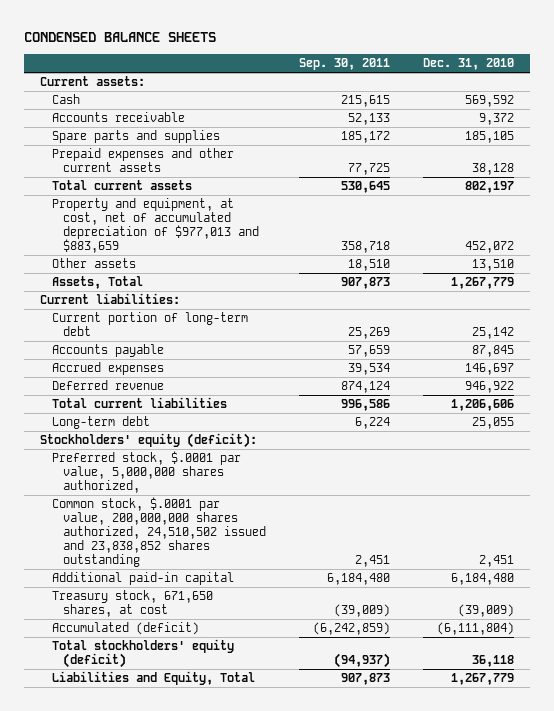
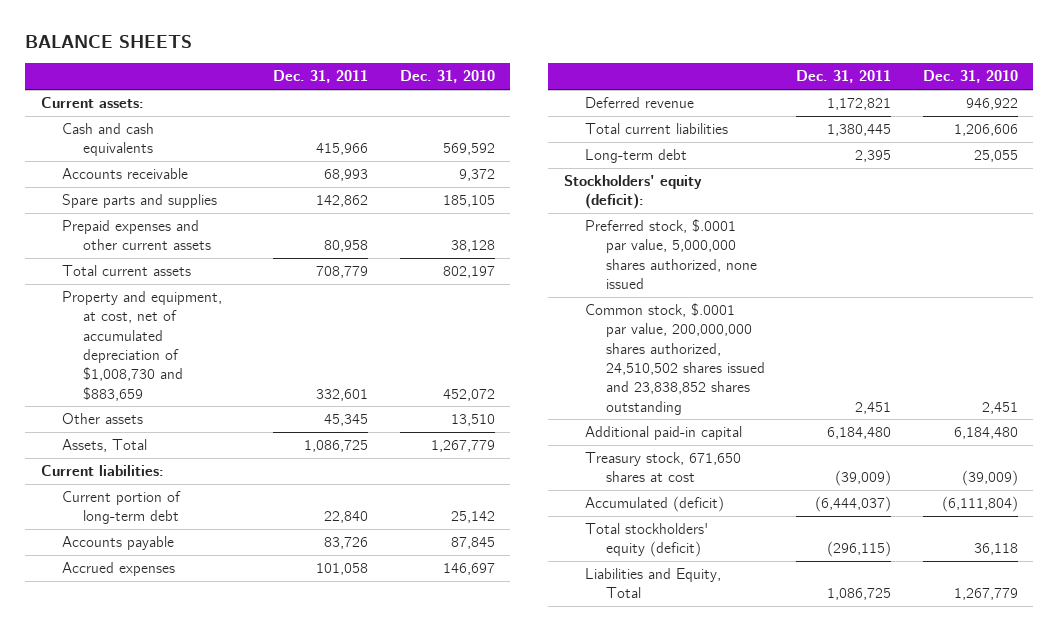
[23,32,216,43] CONDENSED BALANCE SHEETS -> [24,35,192,49] BALANCE SHEETS
[298,58,390,71] Sep. 30, 2011 -> none
none -> [273,70,369,84] Dec. 31, 2011
[51,94,80,105] Cash -> [61,123,154,157] Cash and cash equivalents
[51,198,260,254] Property and equipment, at cost, net of accumulated depreciation of $977,013 and $883,659 -> [61,291,222,401] Property and equipment, at cost, net of accumulated depreciation of $1,008,730 and $883,659
[51,451,241,494] Preferred stock, $.0001 par value, 5,000,000 shares authorized, -> [584,219,757,290] Preferred stock, $.0001 par value, 5,000,000 shares authorized, none issued
[51,497,267,568] Common stock, $.0001 par value, 200,000,000 shares authorized, 24,510,502 issued and 23,838,852 shares outstanding -> [584,303,765,415] Common stock, $.0001 par value, 200,000,000 shares authorized, 24,510,502 shares issued and 23,838,852 shares outstanding
[51,590,213,618] Treasury stock, 671,650 shares, at cost -> [584,452,741,483] Treasury stock, 671,650 shares at cost

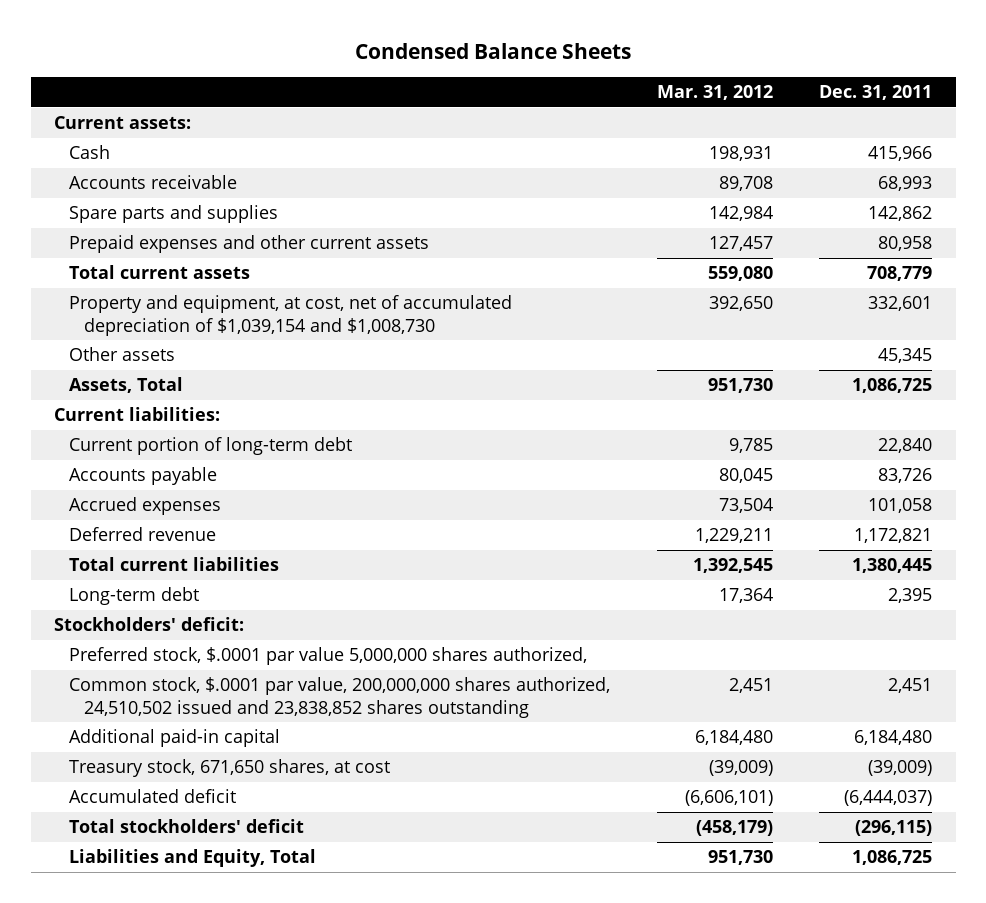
[24,35,192,49] BALANCE SHEETS -> [355,42,632,59] Condensed Balance Sheets
[399,70,495,84] Dec. 31, 2010 -> none
none -> [656,84,773,100] Mar. 31, 2012
[61,123,154,157] Cash and cash equivalents -> [68,145,110,160] Cash
[61,291,222,401] Property and equipment, at cost, net of accumulated depreciation of $1,008,730 and $883,659 -> [68,295,512,336] Property and equipment, at cost, net of accumulated depreciation of $1,039,154 and $1,008,730
[563,175,702,210] Stockholders' equity (deficit): -> [54,617,245,632] Stockholders' deficit:
[584,219,757,290] Preferred stock, $.0001 par value, 5,000,000 shares authorized, none issued -> [68,647,587,666] Preferred stock, $.0001 par value 5,000,000 shares authorized,
[584,303,765,415] Common stock, $.0001 par value, 200,000,000 shares authorized, 24,510,502 shares issued and 23,838,852 shares outstanding -> [68,677,610,718] Common stock, $.0001 par value, 200,000,000 shares authorized, 24,510,502 issued and 23,838,852 shares outstanding
[584,452,741,483] Treasury stock, 671,650 shares at cost -> [68,759,390,778] Treasury stock, 671,650 shares, at cost
[584,496,724,513] Accumulated (deficit) -> [68,789,236,804] Accumulated deficit
[584,523,708,558] Total stockholders' equity (deficit) -> [68,819,304,834] Total stockholders' deficit

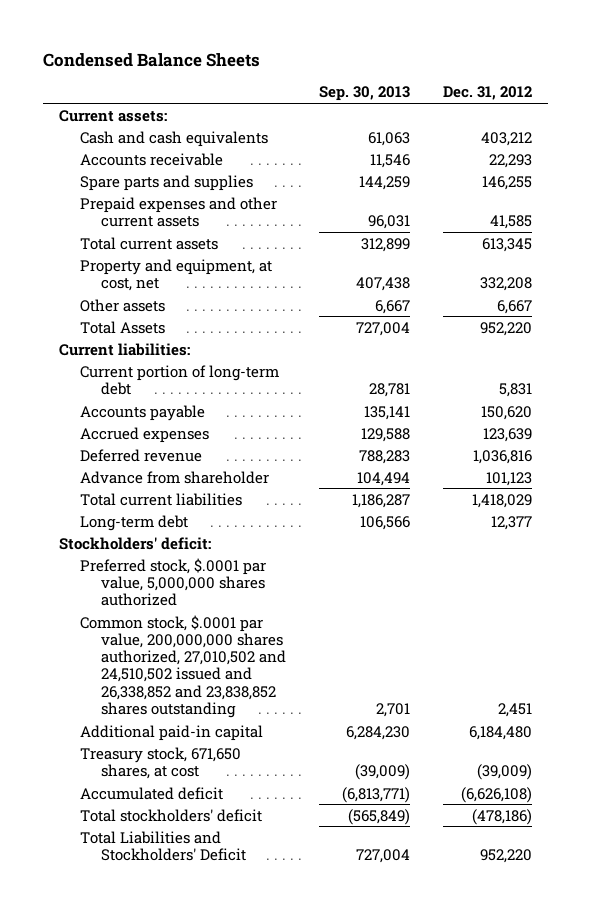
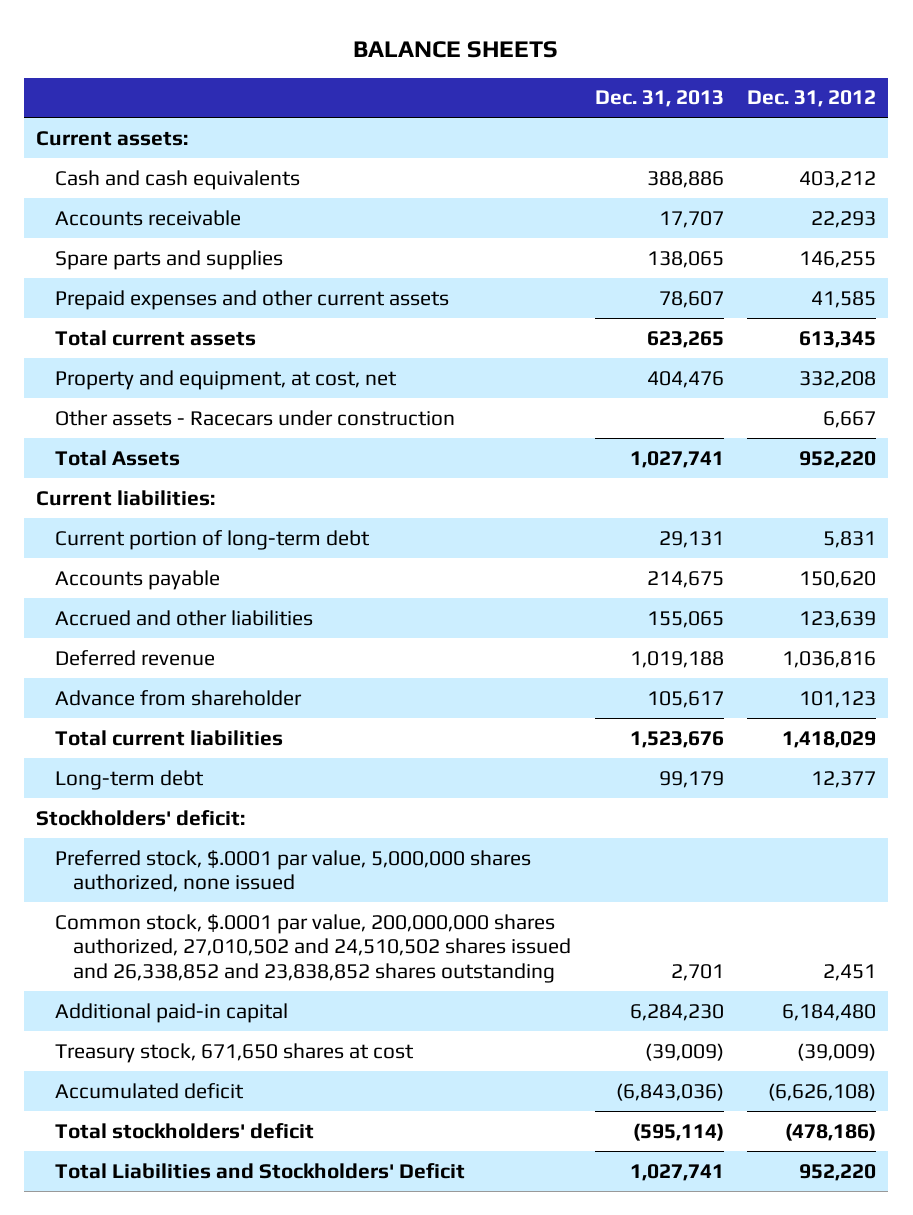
[42,52,260,67] Condensed Balance Sheets -> [353,40,559,58] BALANCE SHEETS
[318,86,410,102] Sep. 30, 2013 -> none
none -> [594,90,724,108] Dec. 31, 2013
[80,298,166,312] Other assets -> [54,409,455,426] Other assets - Racecars under construction
[80,426,210,443] Accrued expenses -> [54,609,313,626] Accrued and other liabilities
[80,557,267,607] Preferred stock, $.0001 par value, 5,000,000 shares authorized -> [54,849,531,893] Preferred stock, $.0001 par value, 5,000,000 shares authorized, none issued
[80,614,287,719] Common stock, $.0001 par value, 200,000,000 shares authorized, 27,010,502 and 24,510,502 issued and 26,338,852 and 23,838,852 shares outstanding -> [54,913,571,984] Common stock, $.0001 par value, 200,000,000 shares authorized, 27,010,502 and 24,510,502 shares issued and 26,338,852 and 23,838,852 shares outstanding
[80,746,242,779] Treasury stock, 671,650 shares, at cost -> [54,1042,414,1063] Treasury stock, 671,650 shares at cost

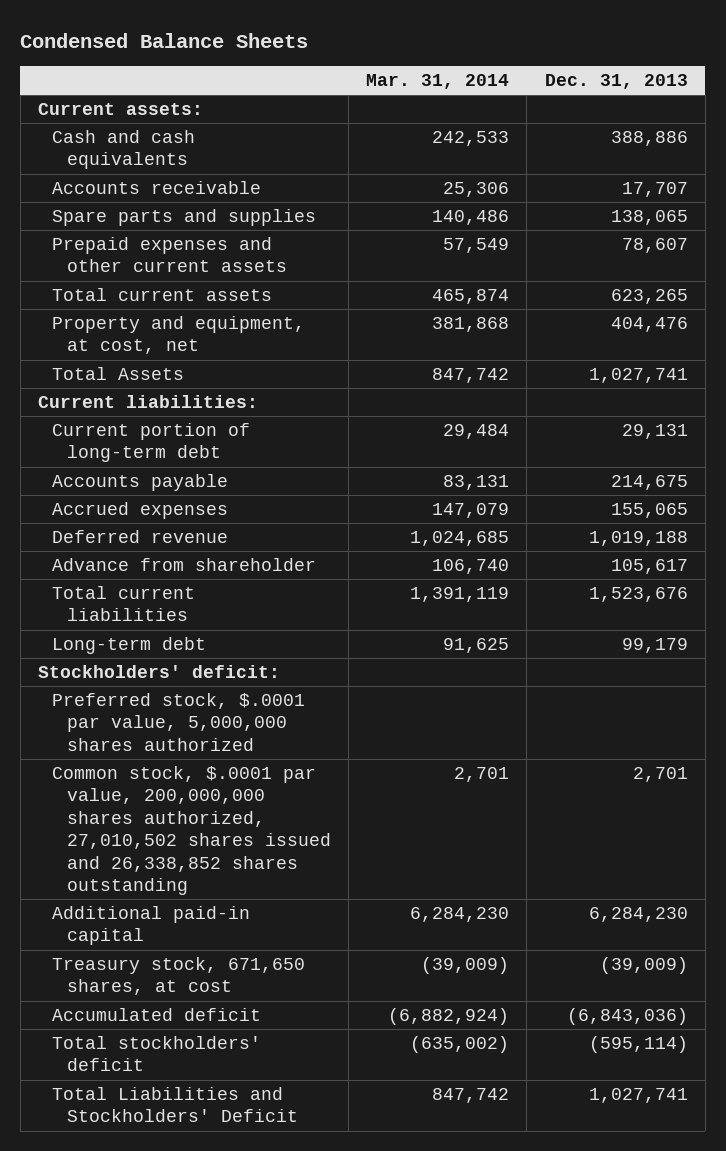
[353,40,559,58] BALANCE SHEETS -> [20,33,309,49] Condensed Balance Sheets
[747,90,877,108] Dec. 31, 2012 -> none
none -> [366,73,510,89] Mar. 31, 2014
[54,409,455,426] Other assets - Racecars under construction -> none
[54,609,313,626] Accrued and other liabilities -> [52,501,229,519] Accrued expenses
[54,849,531,893] Preferred stock, $.0001 par value, 5,000,000 shares authorized, none issued -> [52,692,306,751] Preferred stock, $.0001 par value, 5,000,000 shares authorized
[54,913,571,984] Common stock, $.0001 par value, 200,000,000 shares authorized, 27,010,502 and 24,510,502 shares issued and 26,338,852 and 23,838,852 shares outstanding -> [52,765,331,896] Common stock, $.0001 par value, 200,000,000 shares authorized, 27,010,502 shares issued and 26,338,852 shares outstanding
[54,1042,414,1063] Treasury stock, 671,650 shares at cost -> [52,956,306,996] Treasury stock, 671,650 shares, at cost

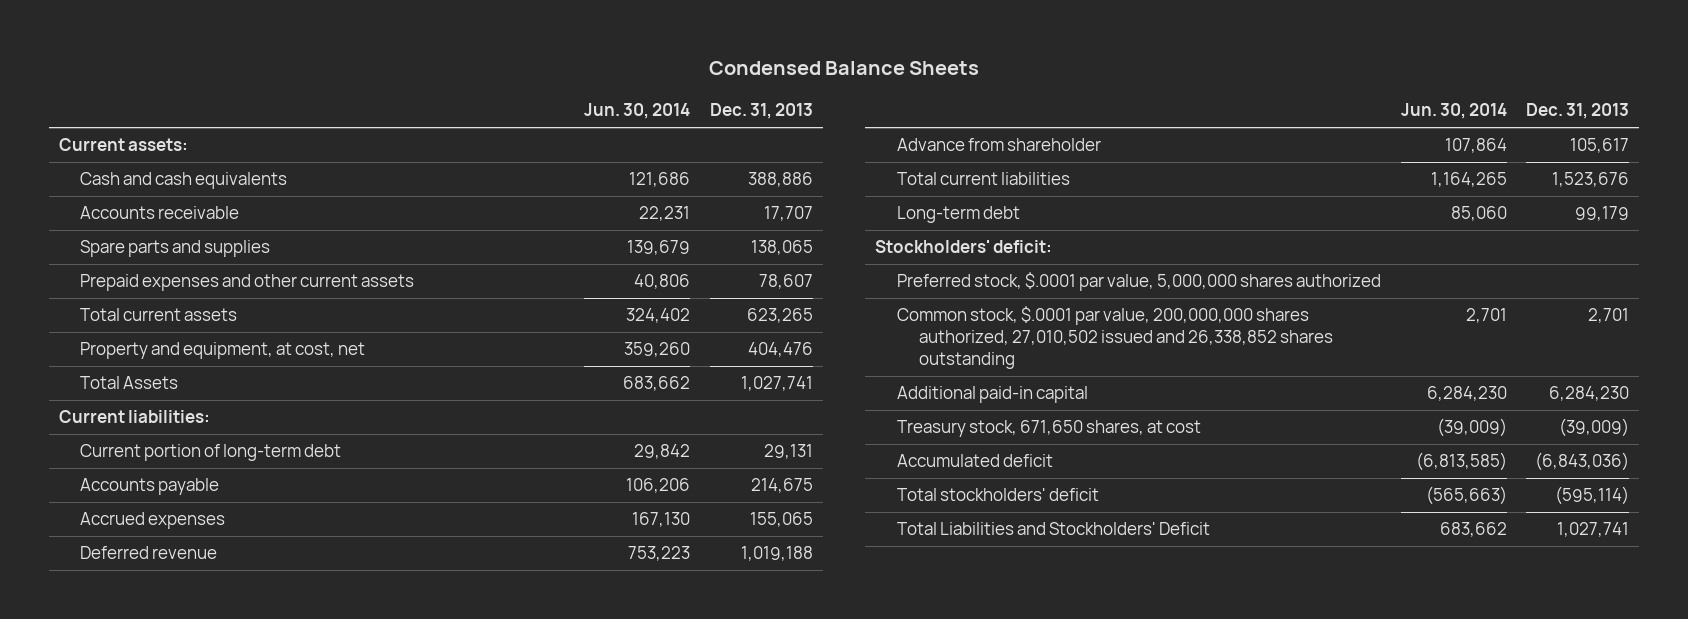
[366,73,510,89] Mar. 31, 2014 -> none
none -> [584,103,691,120] Jun. 30, 2014
[52,765,331,896] Common stock, $.0001 par value, 200,000,000 shares authorized, 27,010,502 shares issued and 26,338,852 shares outstanding -> [897,306,1334,370] Common stock, $.0001 par value, 200,000,000 shares authorized, 27,010,502 issued and 26,338,852 shares outstanding

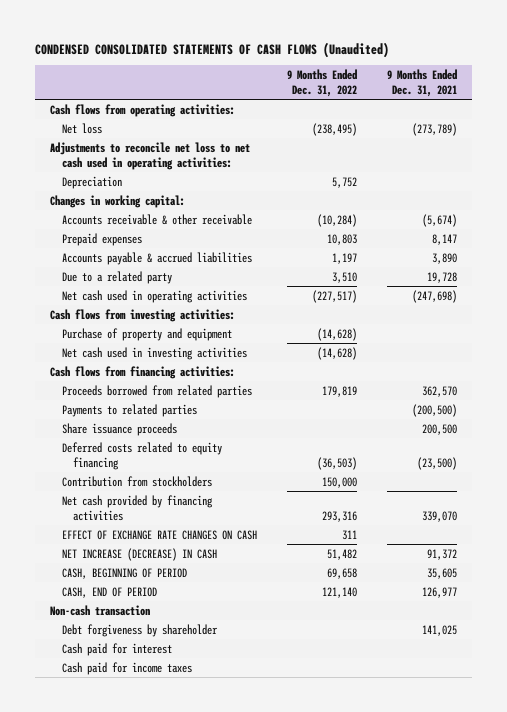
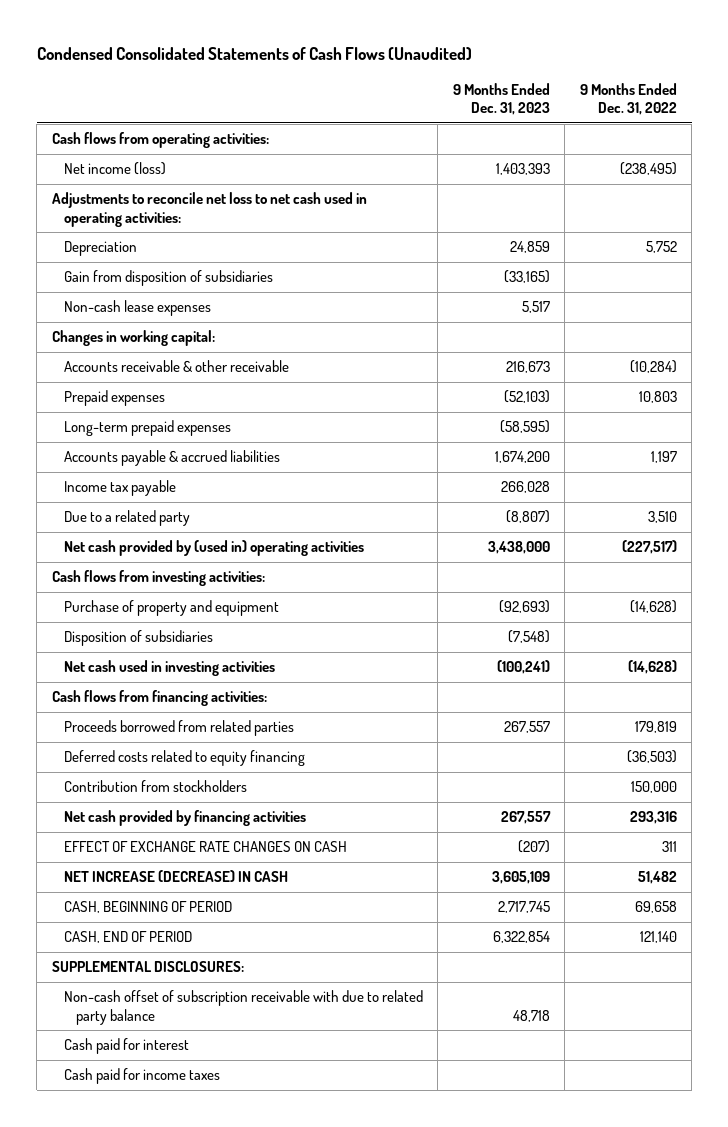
[35,41,390,58] CONDENSED CONSOLIDATED STATEMENTS OF CASH FLOWS (Unaudited) -> [36,46,472,60] Condensed Consolidated Statements of Cash Flows (Unaudited)
[387,69,458,98] 9 Months Ended Dec. 31, 2021 -> none
none -> [452,82,550,116] 9 Months Ended Dec. 31, 2023
[61,122,102,134] Net loss -> [63,162,166,176] Net income (loss)
none -> [63,270,273,287] Gain from disposition of subsidiaries
none -> [63,300,211,317] Non-cash lease expenses
none -> [63,420,231,437] Long-term prepaid expenses
none -> [63,480,176,497] Income tax payable
[61,289,247,303] Net cash used in operating activities -> [63,540,364,557] Net cash provided by (used in) operating activities
none -> [63,630,213,647] Disposition of subsidiaries
[61,403,197,417] Payments to related parties -> none
[61,422,177,436] Share issuance proceeds -> none
[50,604,151,616] Non-cash transaction -> none
[61,623,218,637] Debt forgiveness by shareholder -> none
none -> [51,961,244,973] SUPPLEMENTAL DISCLOSURES:
none -> [63,990,423,1025] Non-cash offset of subscription receivable with due to related party balance

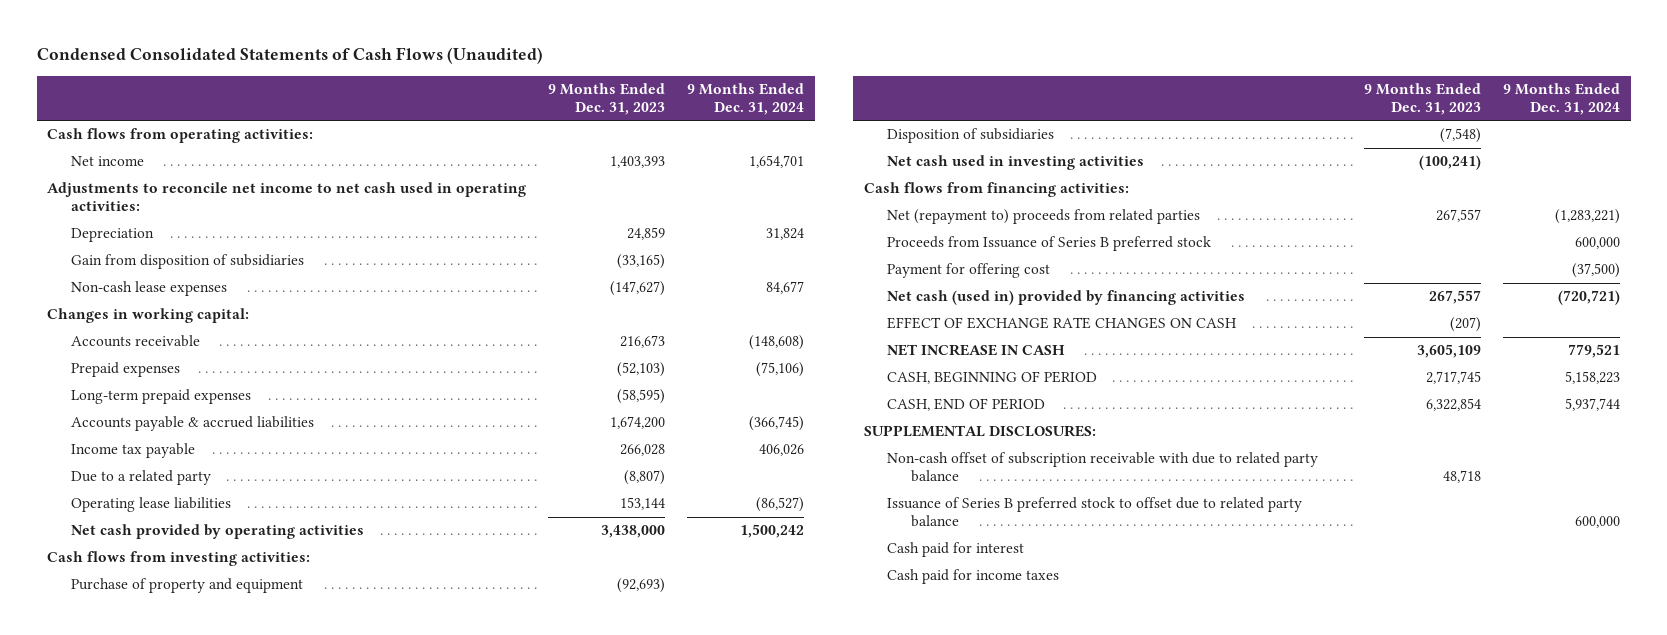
[579,82,677,116] 9 Months Ended Dec. 31, 2022 -> none
none -> [686,83,804,115] 9 Months Ended Dec. 31, 2024
[63,162,166,176] Net income (loss) -> [71,156,145,167] Net income
[51,192,367,227] Adjustments to reconcile net loss to net cash used in operating activities: -> [47,182,527,212] Adjustments to reconcile net income to net cash used in operating activities:
[521,301,550,314] 5,517 -> [610,281,666,297] (147,627)
[63,360,289,373] Accounts receivable & other receivable -> [71,335,201,348] Accounts receivable
none -> [71,497,232,513] Operating lease liabilities
[63,540,364,557] Net cash provided by (used in) operating activities -> [71,524,365,540] Net cash provided by operating activities
[63,780,247,793] Contribution from stockholders -> none
[63,720,294,737] Proceeds borrowed from related parties -> [887,209,1201,225] Net (repayment to) proceeds from related parties
none -> [887,236,1212,252] Proceeds from Issuance of Series B preferred stock
[63,750,305,767] Deferred costs related to equity financing -> [887,263,1051,279] Payment for offering cost
[63,810,306,827] Net cash provided by financing activities -> [887,290,1246,306] Net cash (used in) provided by financing activities
[63,870,288,883] NET INCREASE (DECREASE) IN CASH -> [887,344,1066,357] NET INCREASE IN CASH
none -> [887,497,1303,528] Issuance of Series B preferred stock to offset due to related party balance

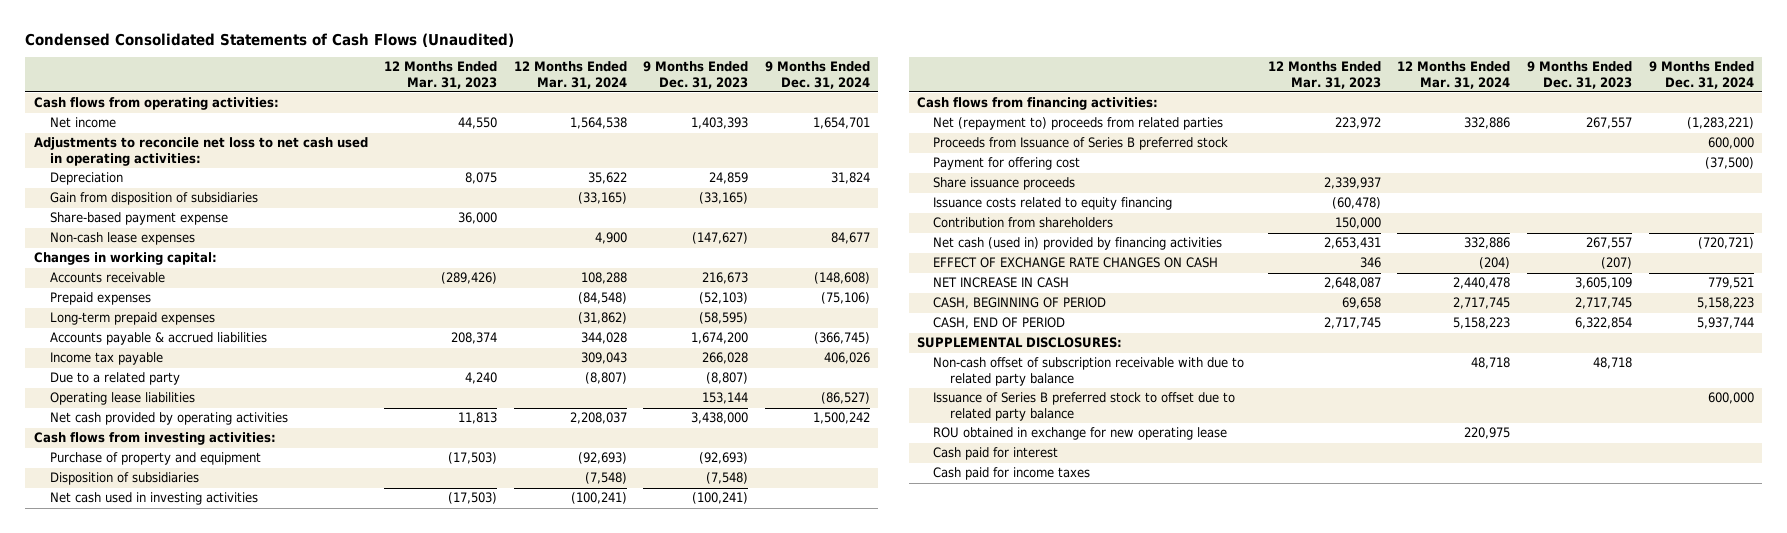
none -> [384,61,498,89] 12 Months Ended Mar. 31, 2023
none -> [513,61,627,89] 12 Months Ended Mar. 31, 2024
[47,182,527,212] Adjustments to reconcile net income to net cash used in operating activities: -> [33,137,368,166] Adjustments to reconcile net loss to net cash used in operating activities:
none -> [49,212,228,226] Share-based payment expense
none -> [933,177,1076,191] Share issuance proceeds
none -> [933,197,1173,211] Issuance costs related to equity financing
none -> [933,217,1114,229] Contribution from shareholders
none -> [933,427,1228,441] ROU obtained in exchange for new operating lease

